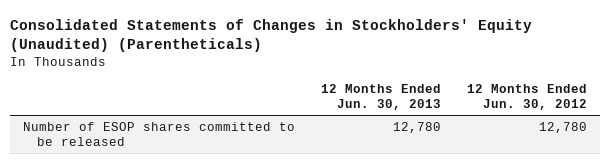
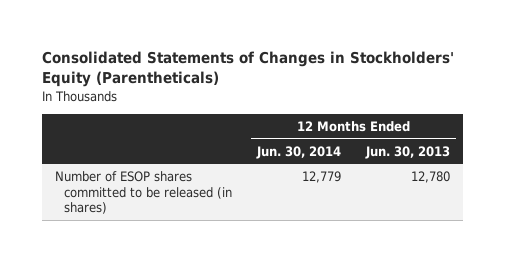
[10,18,533,52] Consolidated Statements of Changes in Stockholders' Equity (Unaudited) (Parentheticals) -> [42,50,455,87] Consolidated Statements of Changes in Stockholders' Equity (Parentheticals)
[466,83,587,111] 12 Months Ended Jun. 30, 2012 -> none
none -> [256,145,342,159] Jun. 30, 2014
[23,121,296,147] Number of ESOP shares committed to be released -> [54,171,233,214] Number of ESOP shares committed to be released (in shares)

